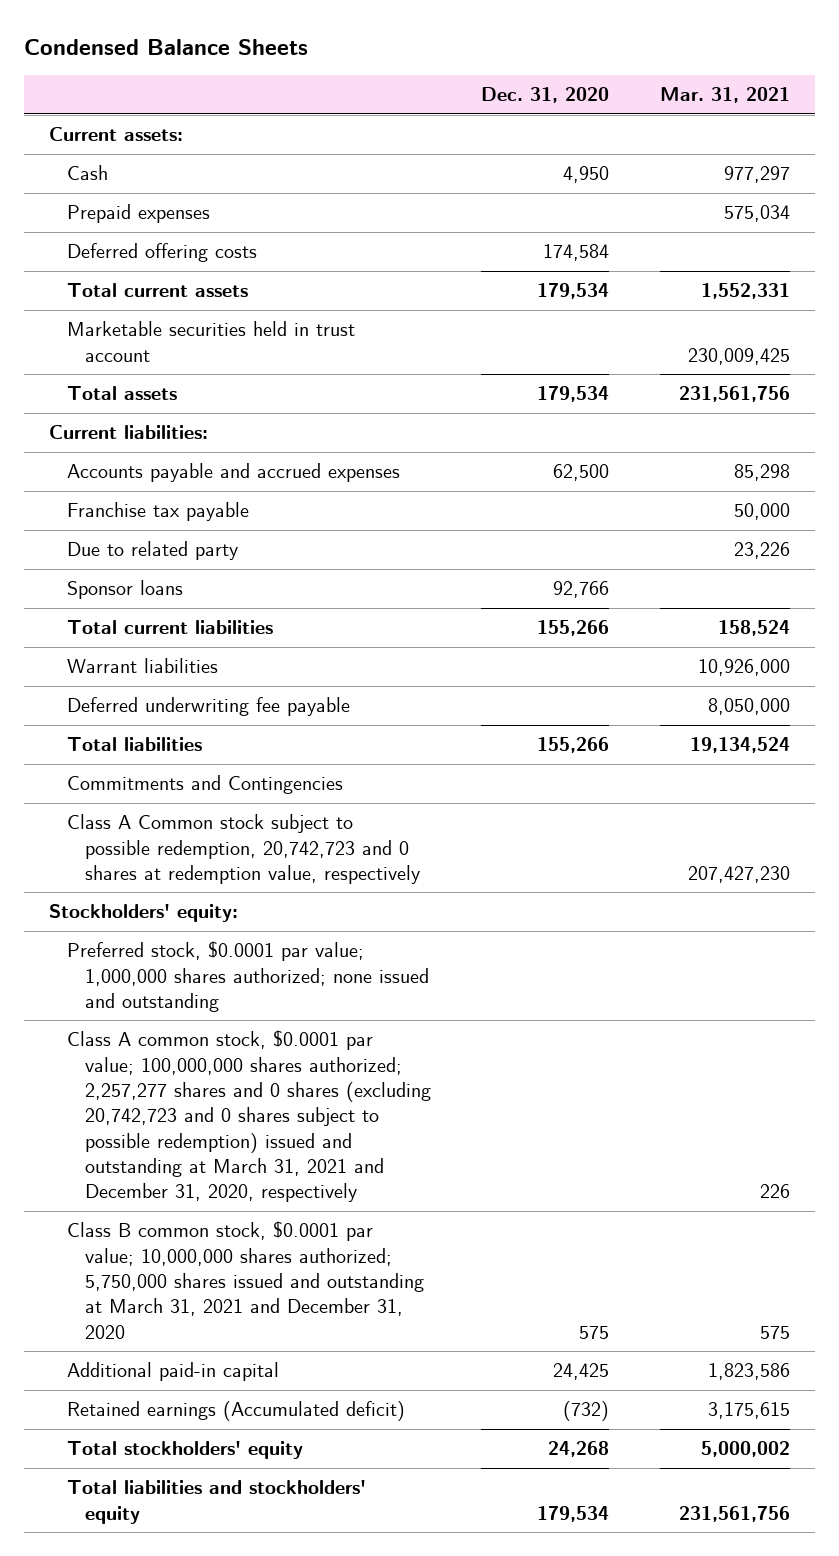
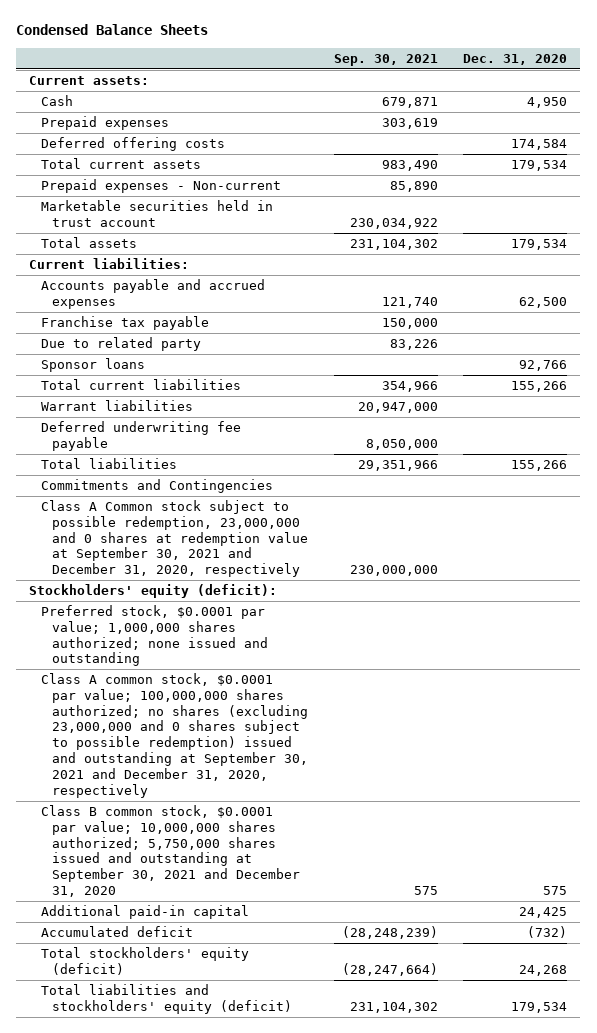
[659,87,790,104] Mar. 31, 2021 -> none
none -> [333,53,438,66] Sep. 30, 2021
none -> [40,178,281,193] Prepaid expenses - Non-current
[67,814,420,884] Class A Common stock subject to possible redemption, 20,742,723 and 0 shares at redemption value, respectively -> [40,499,309,578] Class A Common stock subject to possible redemption, 23,000,000 and 0 shares at redemption value at September 30, 2021 and December 31, 2020, respectively
[49,904,239,923] Stockholders' equity: -> [29,583,278,598] Stockholders' equity (deficit):
[67,1030,431,1203] Class A common stock, $0.0001 par value; 100,000,000 shares authorized; 2,257,277 shares and 0 shares (excluding 20,742,723 and 0 shares subject to possible redemption) issued and outstanding at March 31, 2021 and December 31, 2020, respectively -> [40,672,309,798] Class A common stock, $0.0001 par value; 100,000,000 shares authorized; no shares (excluding 23,000,000 and 0 shares subject to possible redemption) issued and outstanding at September 30, 2021 and December 31, 2020, respectively
[67,1221,424,1339] Class B common stock, $0.0001 par value; 10,000,000 shares authorized; 5,750,000 shares issued and outstanding at March 31, 2021 and December 31, 2020 -> [40,804,301,898] Class B common stock, $0.0001 par value; 10,000,000 shares authorized; 5,750,000 shares issued and outstanding at September 30, 2021 and December 31, 2020
[67,1401,406,1422] Retained earnings (Accumulated deficit) -> [40,925,193,937] Accumulated deficit
[67,1441,304,1460] Total stockholders' equity -> [40,946,249,975] Total stockholders' equity (deficit)
[67,1480,367,1524] Total liabilities and stockholders' equity -> [40,983,293,1014] Total liabilities and stockholders' equity (deficit)

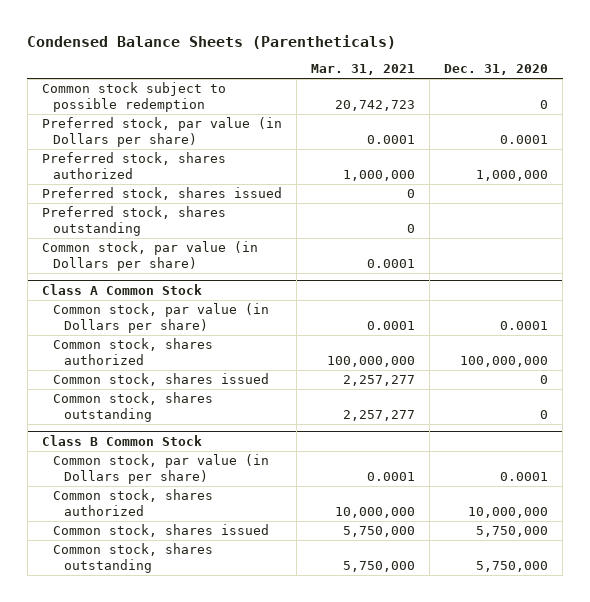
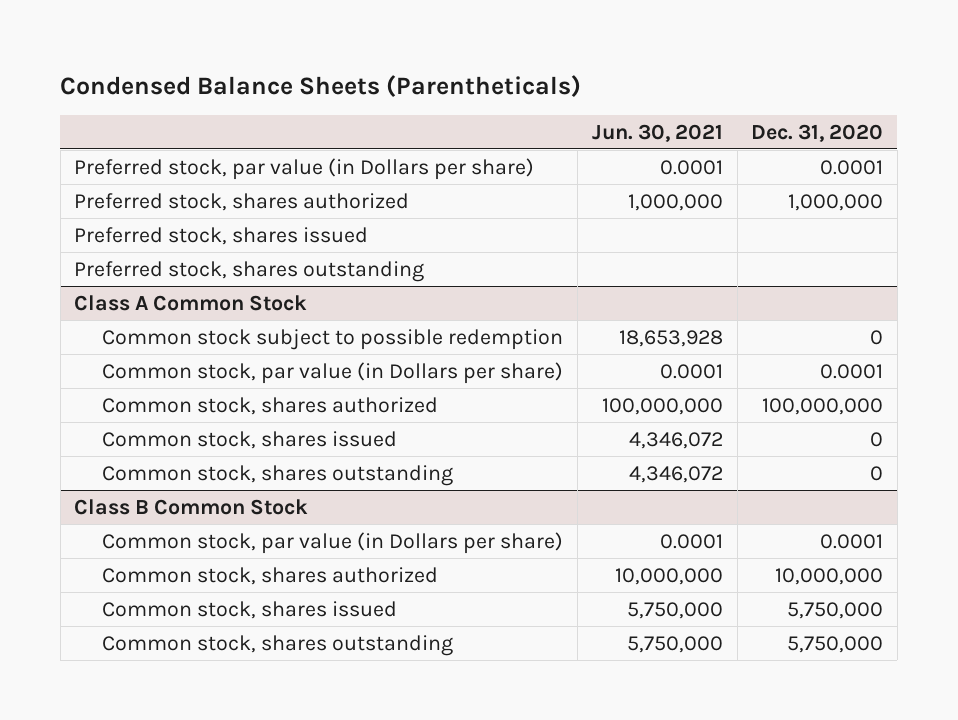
[311,64,416,76] Mar. 31, 2021 -> none
none -> [591,123,723,142] Jun. 30, 2021
[42,82,227,113] Common stock subject to possible redemption -> none
[42,241,259,272] Common stock, par value (in Dollars per share) -> none
none -> [102,328,564,350] Common stock subject to possible redemption

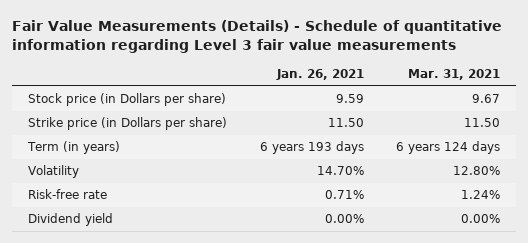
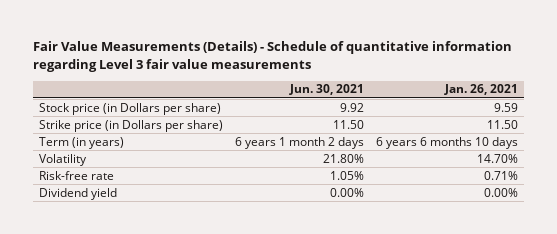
[407,69,500,81] Mar. 31, 2021 -> none
none -> [289,84,365,96] Jun. 30, 2021
[259,141,364,155] 6 years 193 days -> [375,136,518,149] 6 years 6 months 10 days

